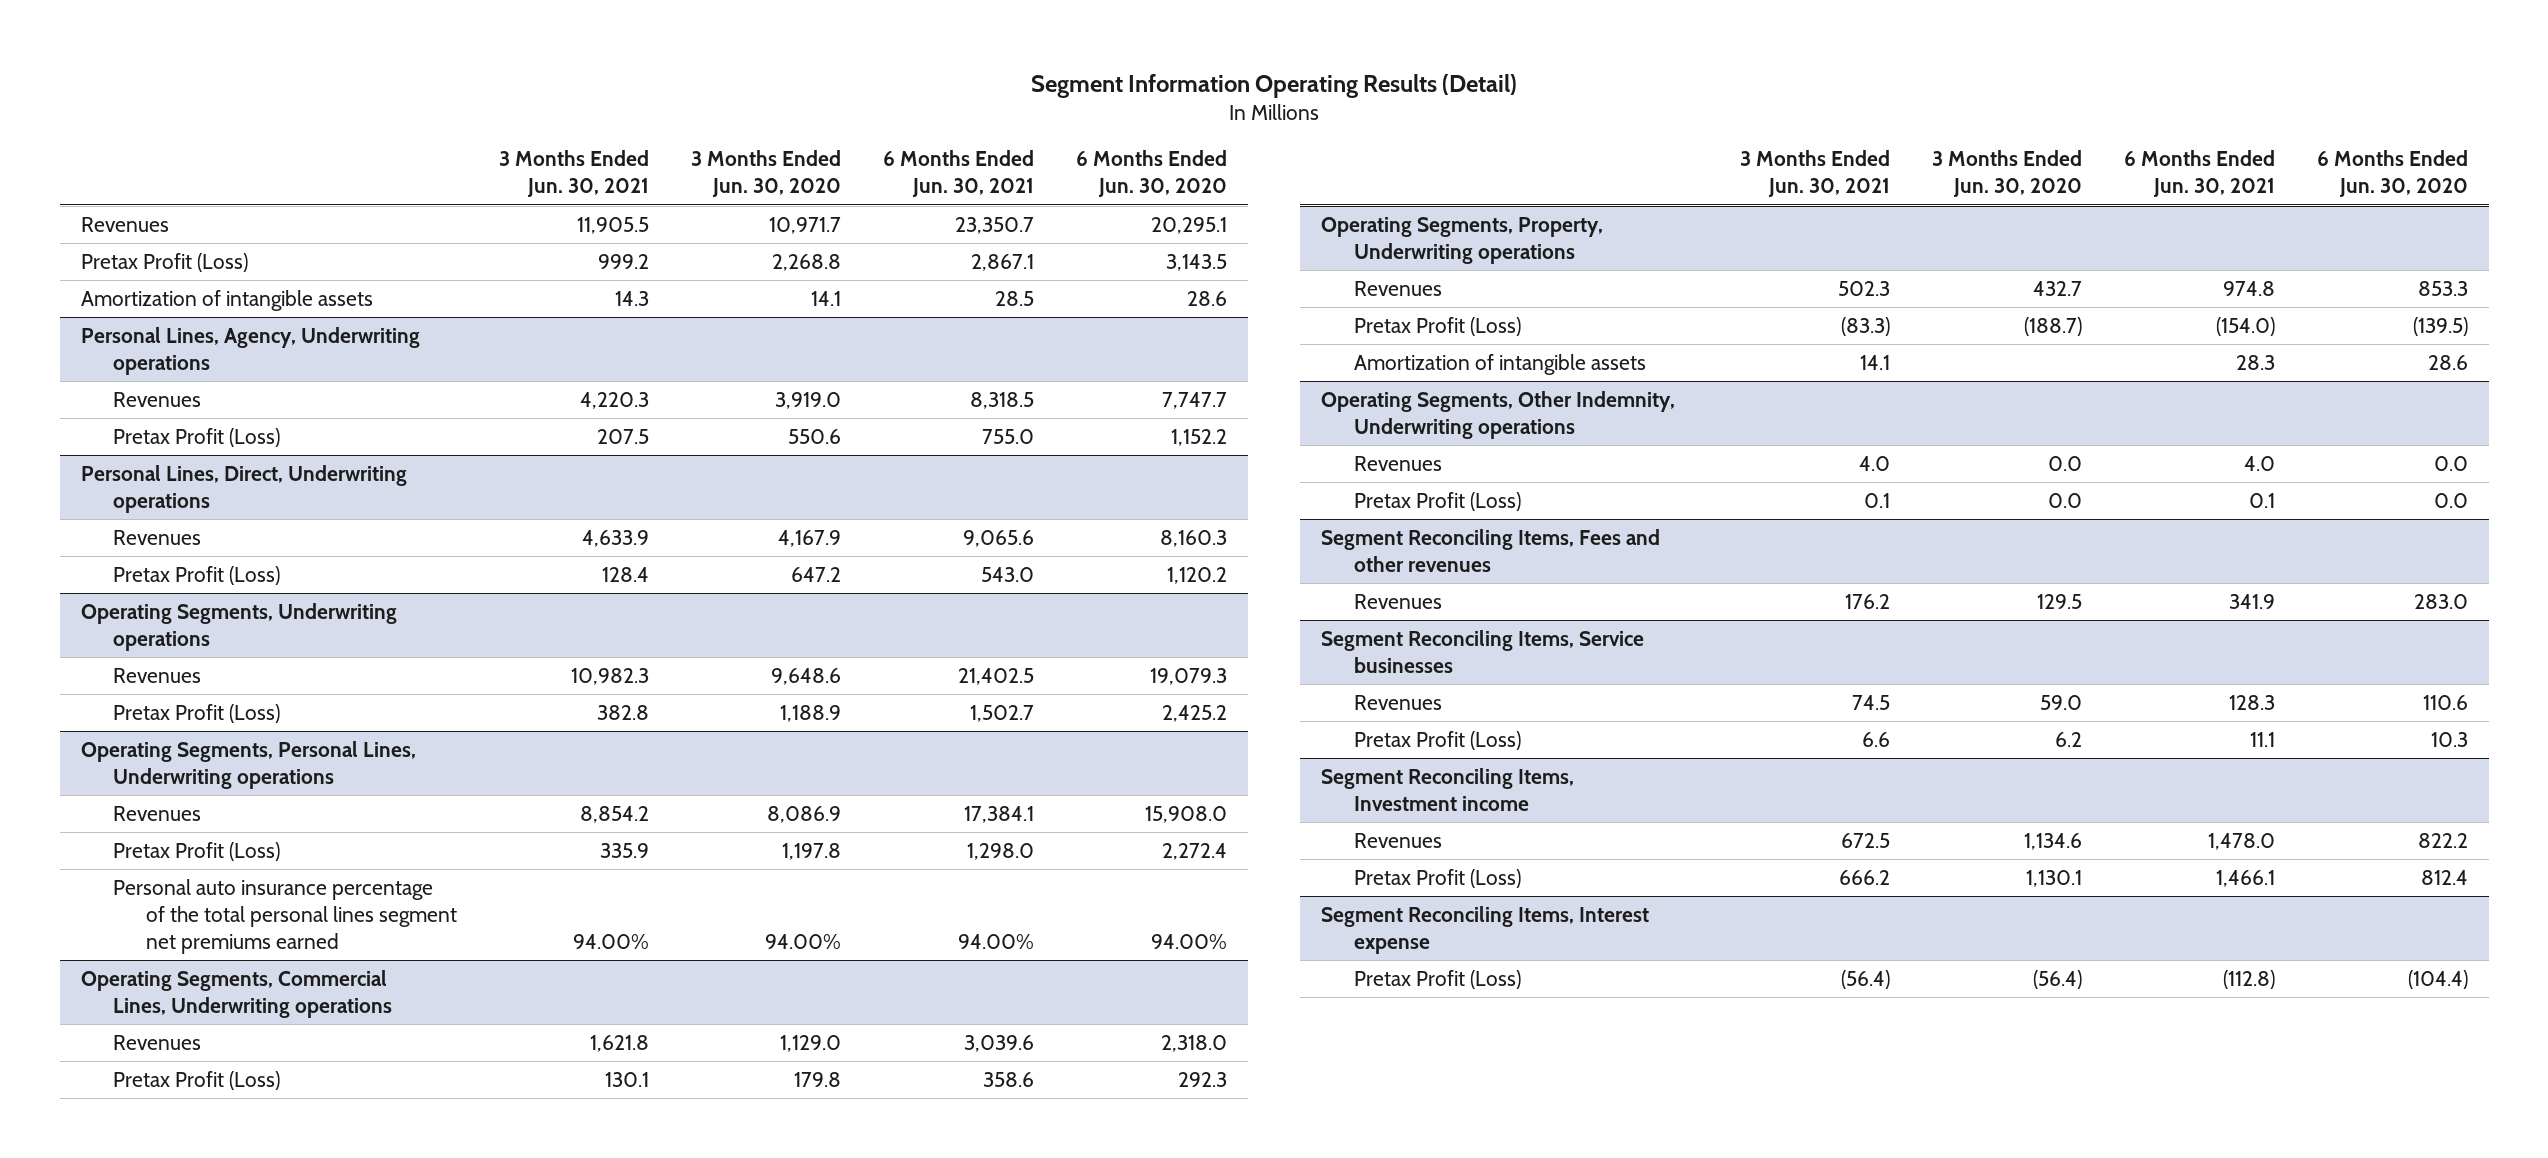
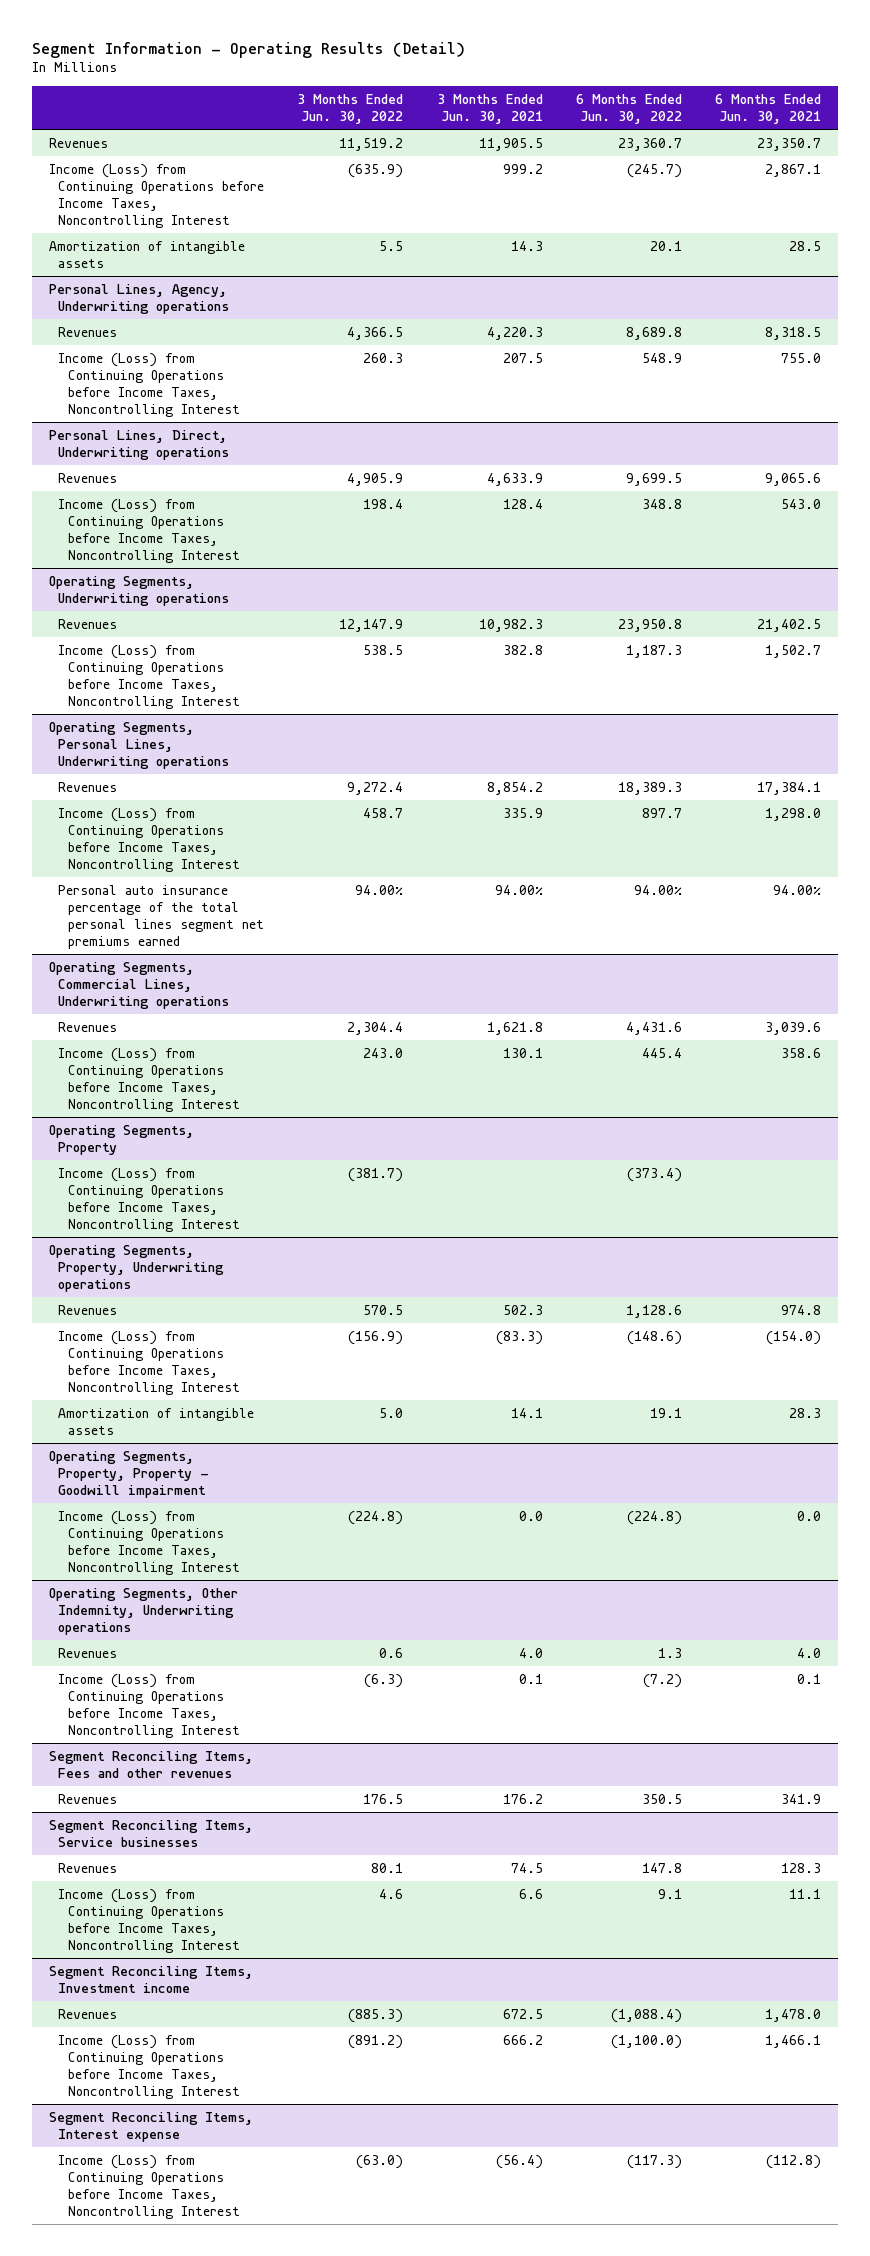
[1031,73,1518,98] Segment Information Operating Results (Detail) -> [31,41,465,58] Segment Information - Operating Results (Detail)
[691,150,842,198] 3 Months Ended Jun. 30, 2020 -> none
[1076,150,1228,198] 6 Months Ended Jun. 30, 2020 -> none
none -> [297,94,404,125] 3 Months Ended Jun. 30, 2022
none -> [575,94,682,125] 6 Months Ended Jun. 30, 2022
[80,252,248,272] Pretax Profit (Loss) -> [48,163,265,228] Income (Loss) from Continuing Operations before Income Taxes, Noncontrolling Interest
[113,427,281,447] Pretax Profit (Loss) -> [58,352,241,417] Income (Loss) from Continuing Operations before Income Taxes, Noncontrolling Interest
[113,565,281,585] Pretax Profit (Loss) -> [58,498,241,563] Income (Loss) from Continuing Operations before Income Taxes, Noncontrolling Interest
[113,703,281,723] Pretax Profit (Loss) -> [58,644,241,709] Income (Loss) from Continuing Operations before Income Taxes, Noncontrolling Interest
[113,841,281,861] Pretax Profit (Loss) -> [58,807,241,872] Income (Loss) from Continuing Operations before Income Taxes, Noncontrolling Interest
[113,1070,281,1090] Pretax Profit (Loss) -> [58,1047,241,1112] Income (Loss) from Continuing Operations before Income Taxes, Noncontrolling Interest
none -> [48,1124,194,1155] Operating Segments, Property
none -> [58,1167,241,1232] Income (Loss) from Continuing Operations before Income Taxes, Noncontrolling Interest
[1353,316,1521,336] Pretax Profit (Loss) -> [58,1330,241,1395] Income (Loss) from Continuing Operations before Income Taxes, Noncontrolling Interest
none -> [48,1450,210,1498] Operating Segments, Property, Property - Goodwill impairment
none -> [58,1510,241,1575] Income (Loss) from Continuing Operations before Income Taxes, Noncontrolling Interest
[1353,491,1521,511] Pretax Profit (Loss) -> none
none -> [58,1673,241,1738] Income (Loss) from Continuing Operations before Income Taxes, Noncontrolling Interest
[1353,730,1521,750] Pretax Profit (Loss) -> [58,1888,241,1953] Income (Loss) from Continuing Operations before Income Taxes, Noncontrolling Interest
[1353,868,1521,888] Pretax Profit (Loss) -> [58,2034,241,2099] Income (Loss) from Continuing Operations before Income Taxes, Noncontrolling Interest
[1353,969,1521,989] Pretax Profit (Loss) -> [58,2154,241,2219] Income (Loss) from Continuing Operations before Income Taxes, Noncontrolling Interest

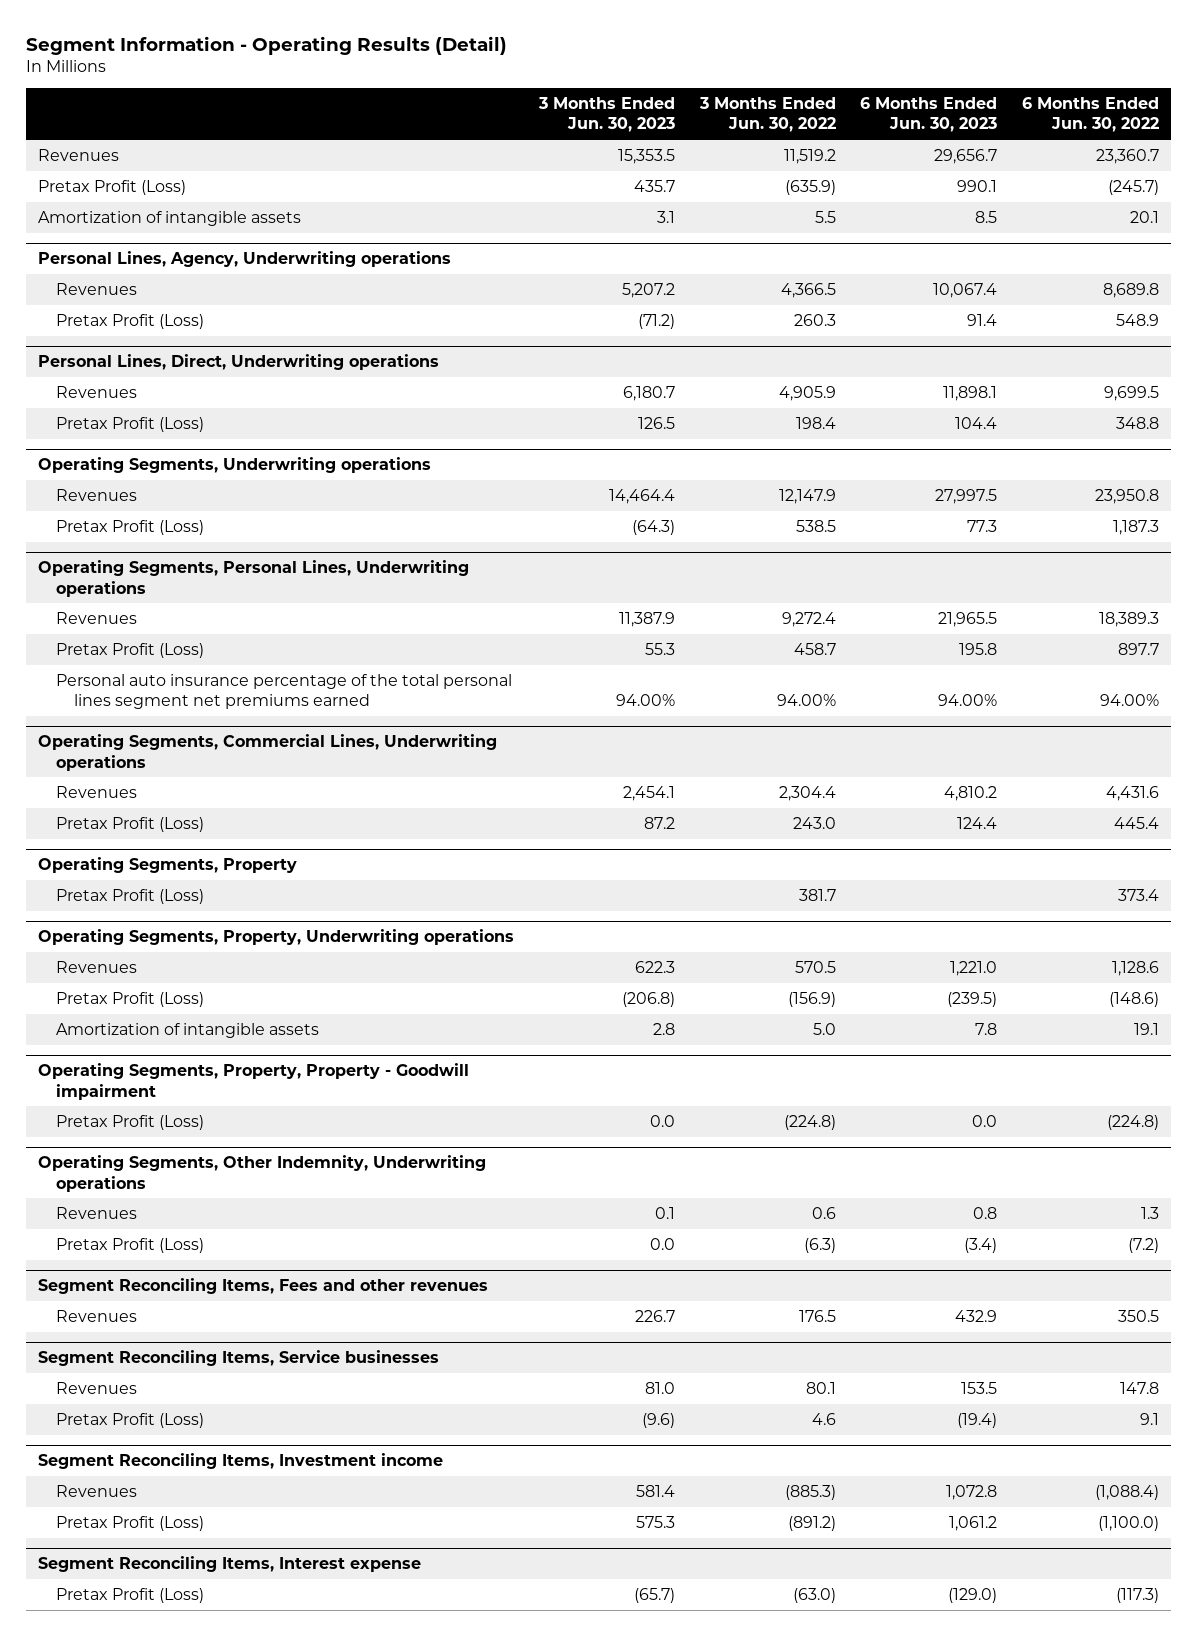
[436,94,543,125] 3 Months Ended Jun. 30, 2021 -> none
[714,94,821,125] 6 Months Ended Jun. 30, 2021 -> none
none -> [538,97,676,133] 3 Months Ended Jun. 30, 2023
none -> [860,97,998,133] 6 Months Ended Jun. 30, 2023
[48,163,265,228] Income (Loss) from Continuing Operations before Income Taxes, Noncontrolling Interest -> [38,179,187,195] Pretax Profit (Loss)
[58,352,241,417] Income (Loss) from Continuing Operations before Income Taxes, Noncontrolling Interest -> [56,313,205,329] Pretax Profit (Loss)
[58,498,241,563] Income (Loss) from Continuing Operations before Income Taxes, Noncontrolling Interest -> [56,416,205,432] Pretax Profit (Loss)
[58,644,241,709] Income (Loss) from Continuing Operations before Income Taxes, Noncontrolling Interest -> [56,519,205,535] Pretax Profit (Loss)
[58,807,241,872] Income (Loss) from Continuing Operations before Income Taxes, Noncontrolling Interest -> [56,642,205,658] Pretax Profit (Loss)
[58,1047,241,1112] Income (Loss) from Continuing Operations before Income Taxes, Noncontrolling Interest -> [56,816,205,832] Pretax Profit (Loss)
[58,1167,241,1232] Income (Loss) from Continuing Operations before Income Taxes, Noncontrolling Interest -> none
none -> [56,888,205,904] Pretax Profit (Loss)
[58,1330,241,1395] Income (Loss) from Continuing Operations before Income Taxes, Noncontrolling Interest -> [56,991,205,1007] Pretax Profit (Loss)
[58,1510,241,1575] Income (Loss) from Continuing Operations before Income Taxes, Noncontrolling Interest -> [56,1114,205,1130] Pretax Profit (Loss)
[58,1673,241,1738] Income (Loss) from Continuing Operations before Income Taxes, Noncontrolling Interest -> [56,1237,205,1253] Pretax Profit (Loss)
[58,1888,241,1953] Income (Loss) from Continuing Operations before Income Taxes, Noncontrolling Interest -> [56,1412,205,1428] Pretax Profit (Loss)
[58,2034,241,2099] Income (Loss) from Continuing Operations before Income Taxes, Noncontrolling Interest -> [56,1515,205,1531] Pretax Profit (Loss)
[58,2154,241,2219] Income (Loss) from Continuing Operations before Income Taxes, Noncontrolling Interest -> [56,1587,205,1603] Pretax Profit (Loss)

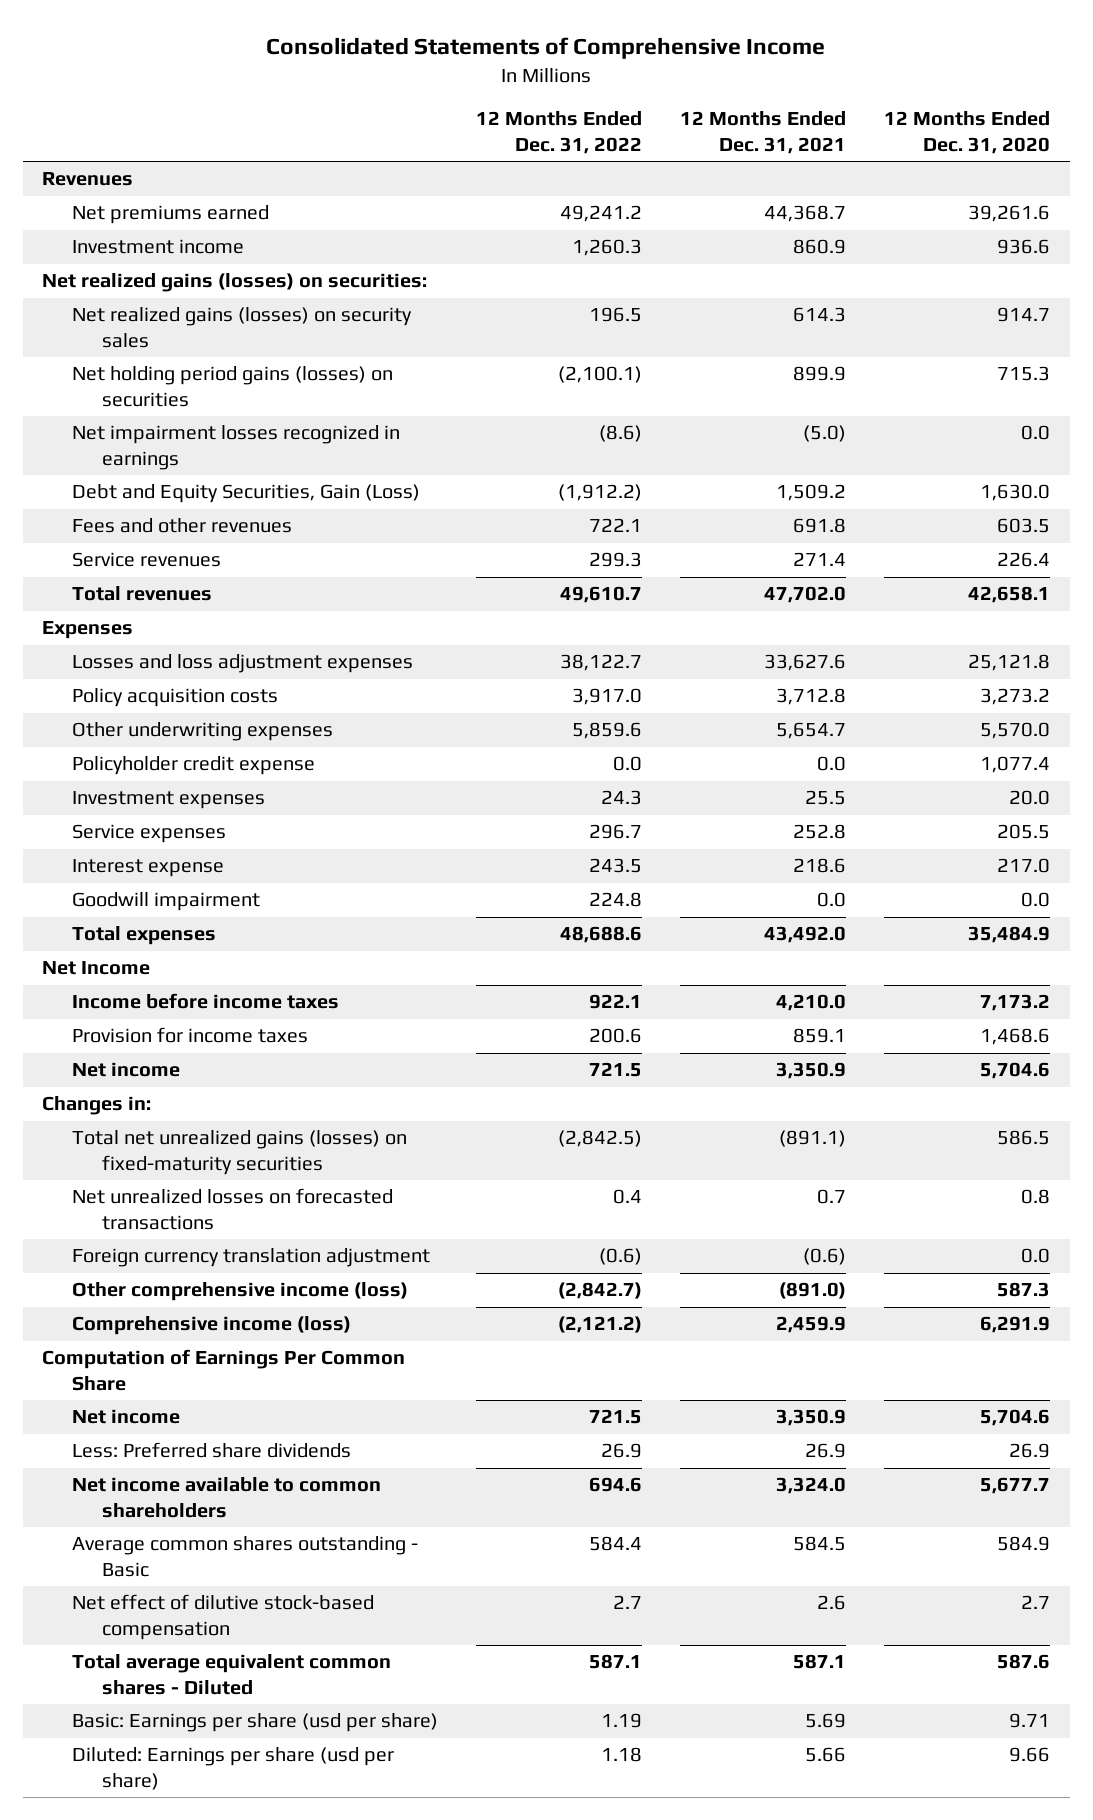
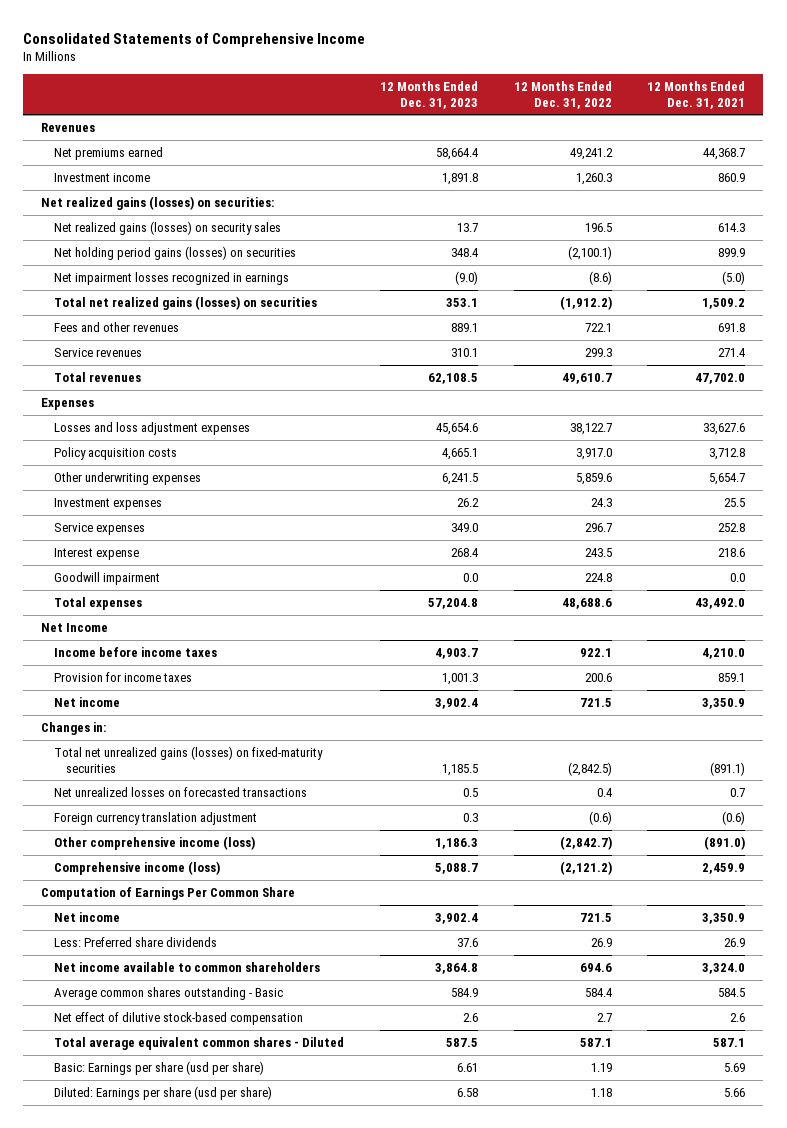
[884,111,1051,154] 12 Months Ended Dec. 31, 2020 -> none
none -> [379,81,478,109] 12 Months Ended Dec. 31, 2023
[72,484,421,504] Debt and Equity Securities, Gain (Loss) -> [53,295,317,310] Total net realized gains (losses) on securities
[72,756,316,776] Policyholder credit expense -> none

